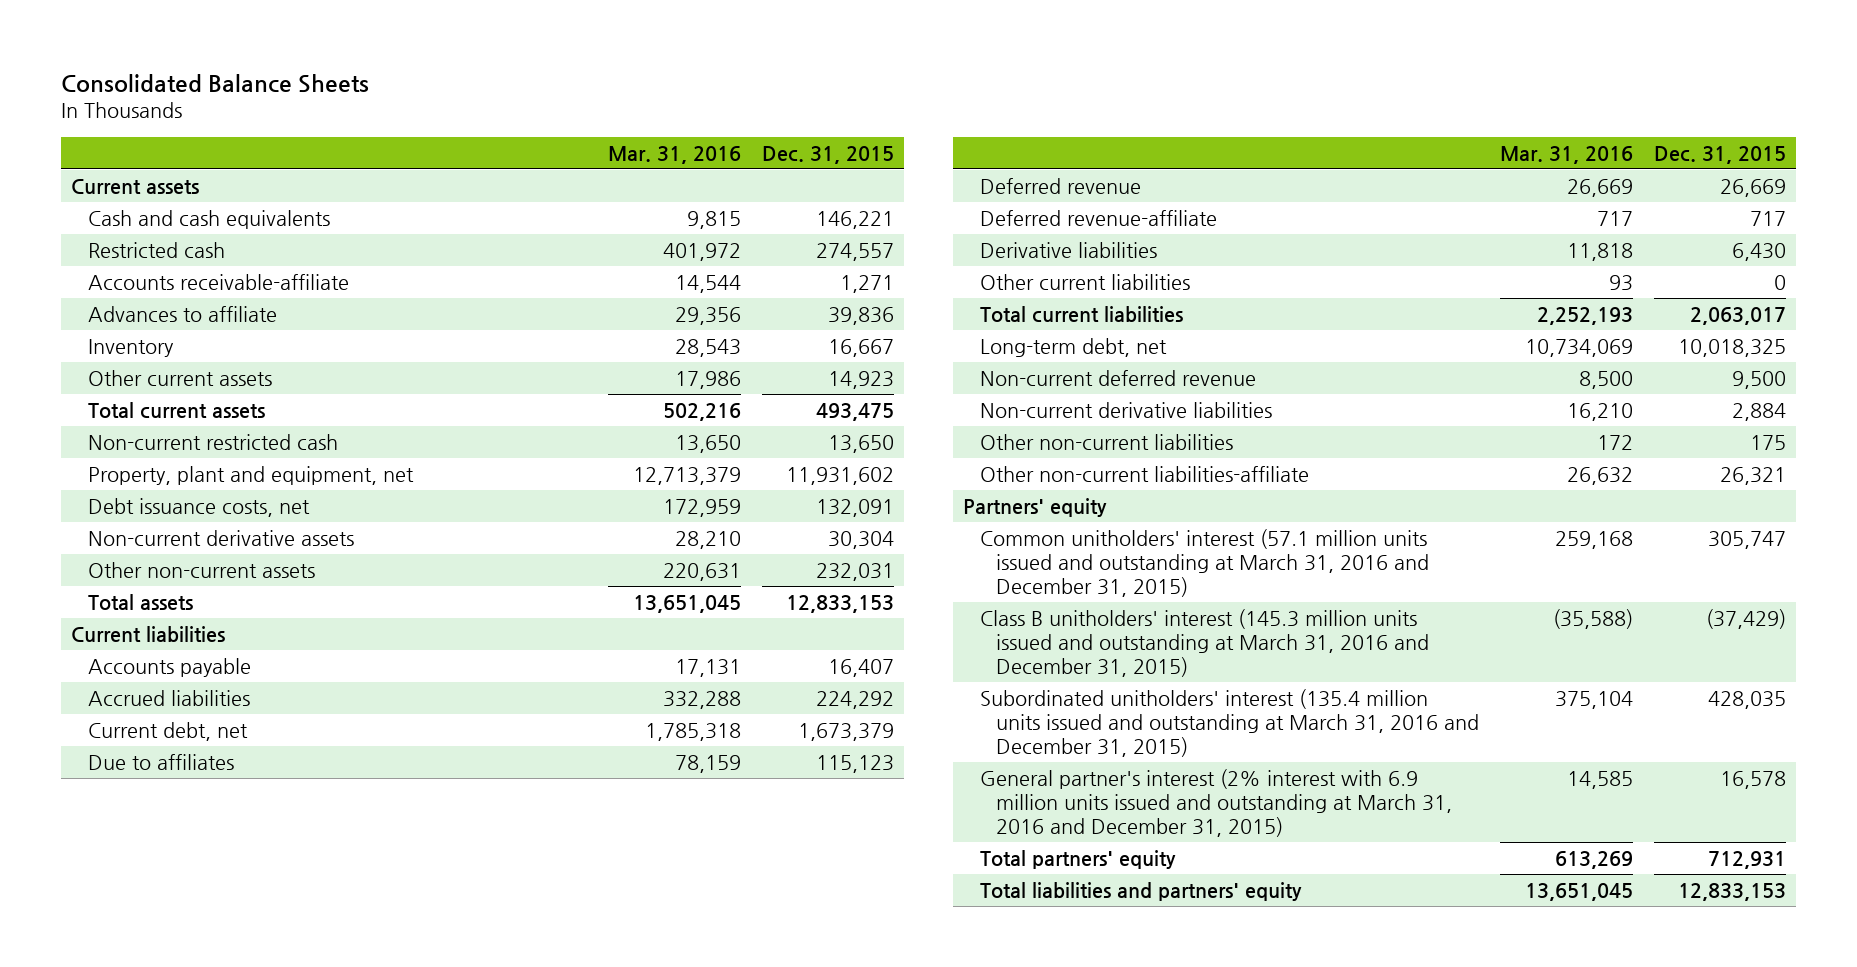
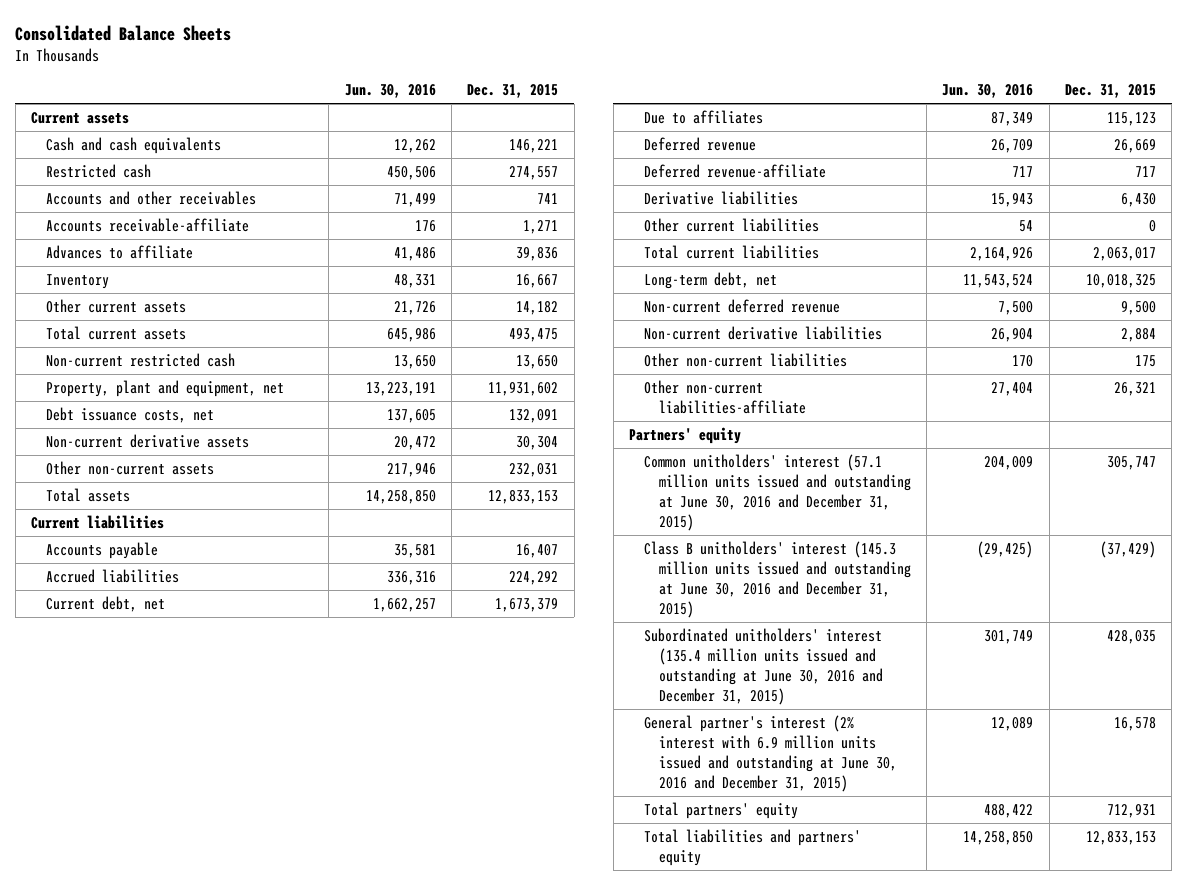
[607,145,741,164] Mar. 31, 2016 -> none
none -> [344,84,436,99] Jun. 30, 2016
none -> [46,190,257,205] Accounts and other receivables
[827,371,894,390] 14,923 -> [516,300,559,315] 14,182
[979,529,1430,597] Common unitholders' interest (57.1 million units issued and outstanding at March 31, 2016 and December 31, 2015) -> [643,453,911,531] Common unitholders' interest (57.1 million units issued and outstanding at June 30, 2016 and December 31, 2015)
[979,609,1430,677] Class B unitholders' interest (145.3 million units issued and outstanding at March 31, 2016 and December 31, 2015) -> [643,540,911,618] Class B unitholders' interest (145.3 million units issued and outstanding at June 30, 2016 and December 31, 2015)
[979,689,1480,757] Subordinated unitholders' interest (135.4 million units issued and outstanding at March 31, 2016 and December 31, 2015) -> [643,627,883,705] Subordinated unitholders' interest (135.4 million units issued and outstanding at June 30, 2016 and December 31, 2015)
[979,769,1453,837] General partner's interest (2% interest with 6.9 million units issued and outstanding at March 31, 2016 and December 31, 2015) -> [643,714,897,792] General partner's interest (2% interest with 6.9 million units issued and outstanding at June 30, 2016 and December 31, 2015)

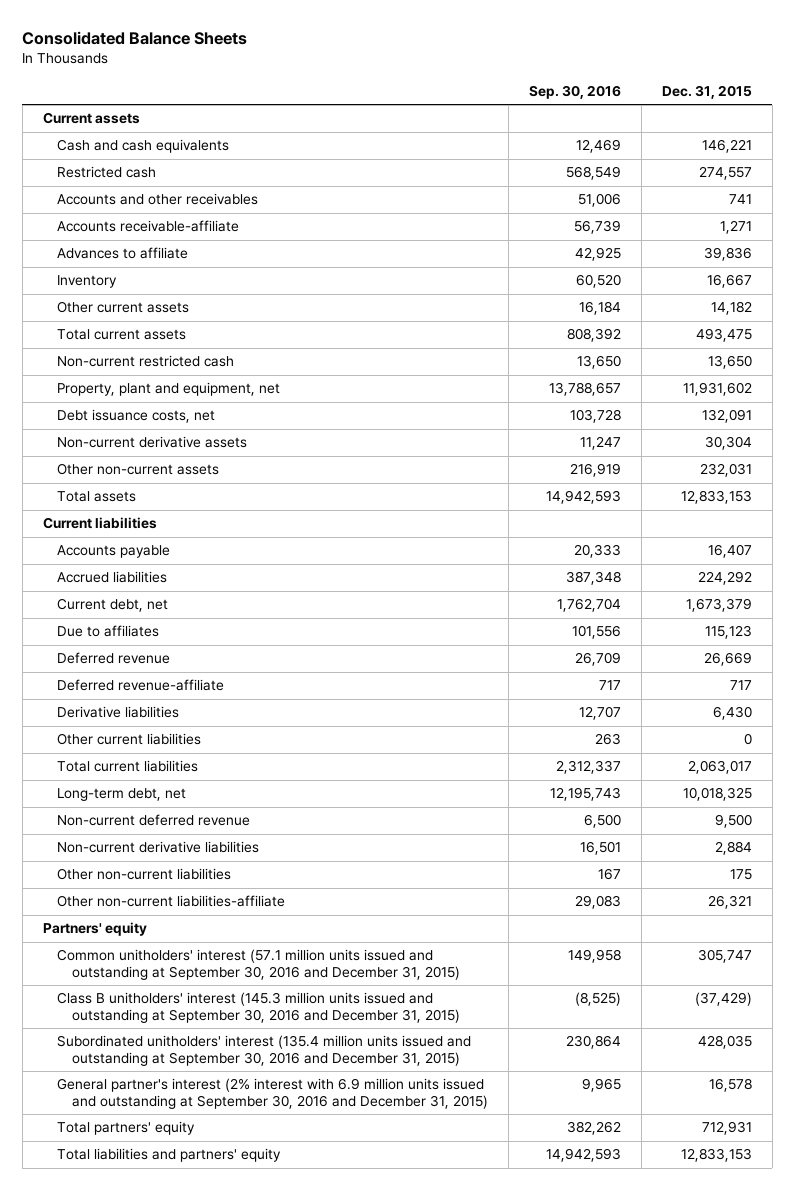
[344,84,436,99] Jun. 30, 2016 -> none
none -> [528,84,621,99] Sep. 30, 2016
[643,453,911,531] Common unitholders' interest (57.1 million units issued and outstanding at June 30, 2016 and December 31, 2015) -> [57,949,460,980] Common unitholders' interest (57.1 million units issued and outstanding at September 30, 2016 and December 31, 2015)
[643,540,911,618] Class B unitholders' interest (145.3 million units issued and outstanding at June 30, 2016 and December 31, 2015) -> [57,992,460,1023] Class B unitholders' interest (145.3 million units issued and outstanding at September 30, 2016 and December 31, 2015)
[643,627,883,705] Subordinated unitholders' interest (135.4 million units issued and outstanding at June 30, 2016 and December 31, 2015) -> [57,1035,472,1066] Subordinated unitholders' interest (135.4 million units issued and outstanding at September 30, 2016 and December 31, 2015)
[643,714,897,792] General partner's interest (2% interest with 6.9 million units issued and outstanding at June 30, 2016 and December 31, 2015) -> [57,1078,488,1109] General partner's interest (2% interest with 6.9 million units issued and outstanding at September 30, 2016 and December 31, 2015)

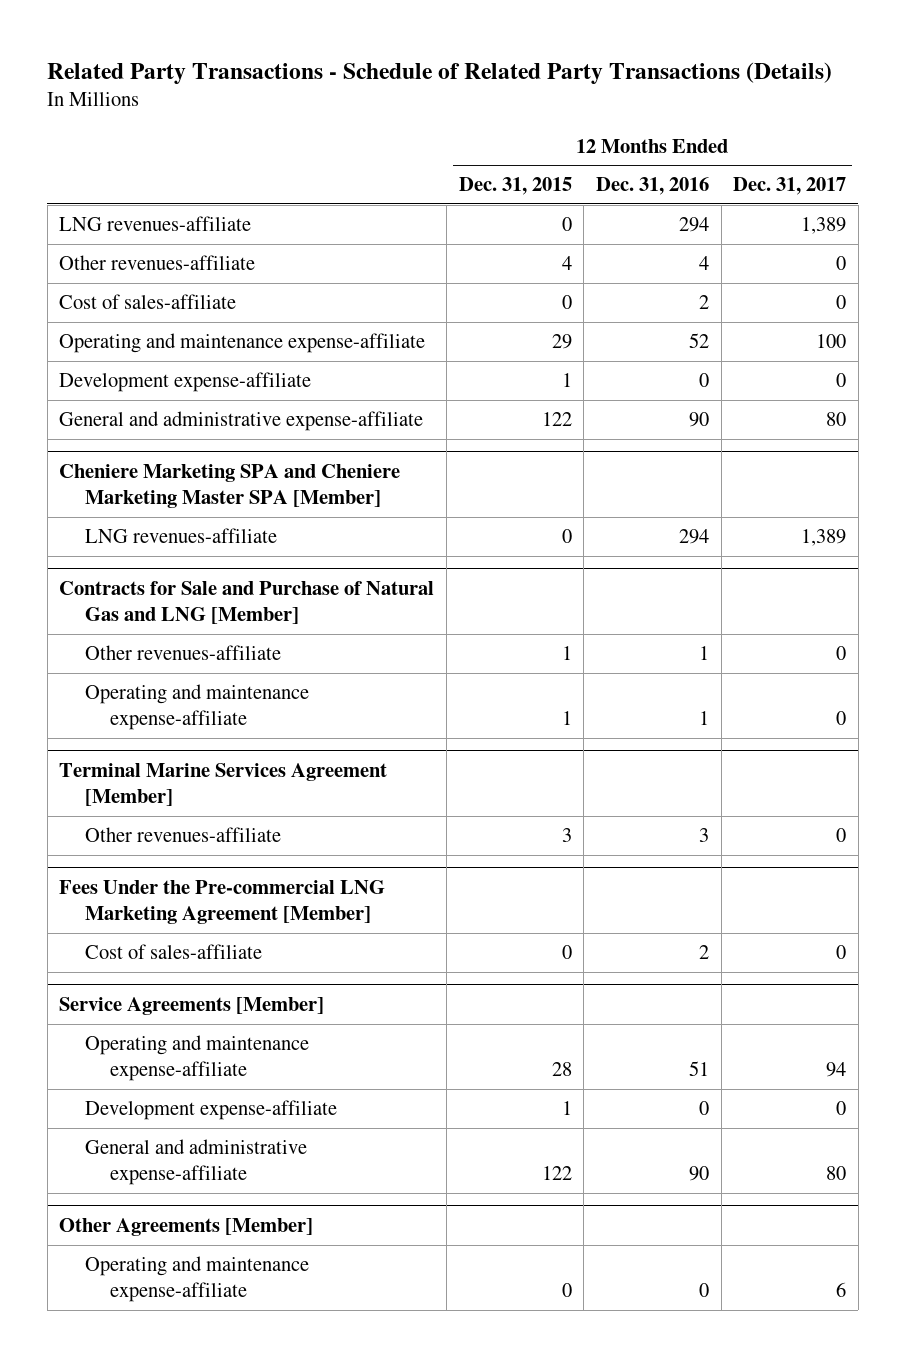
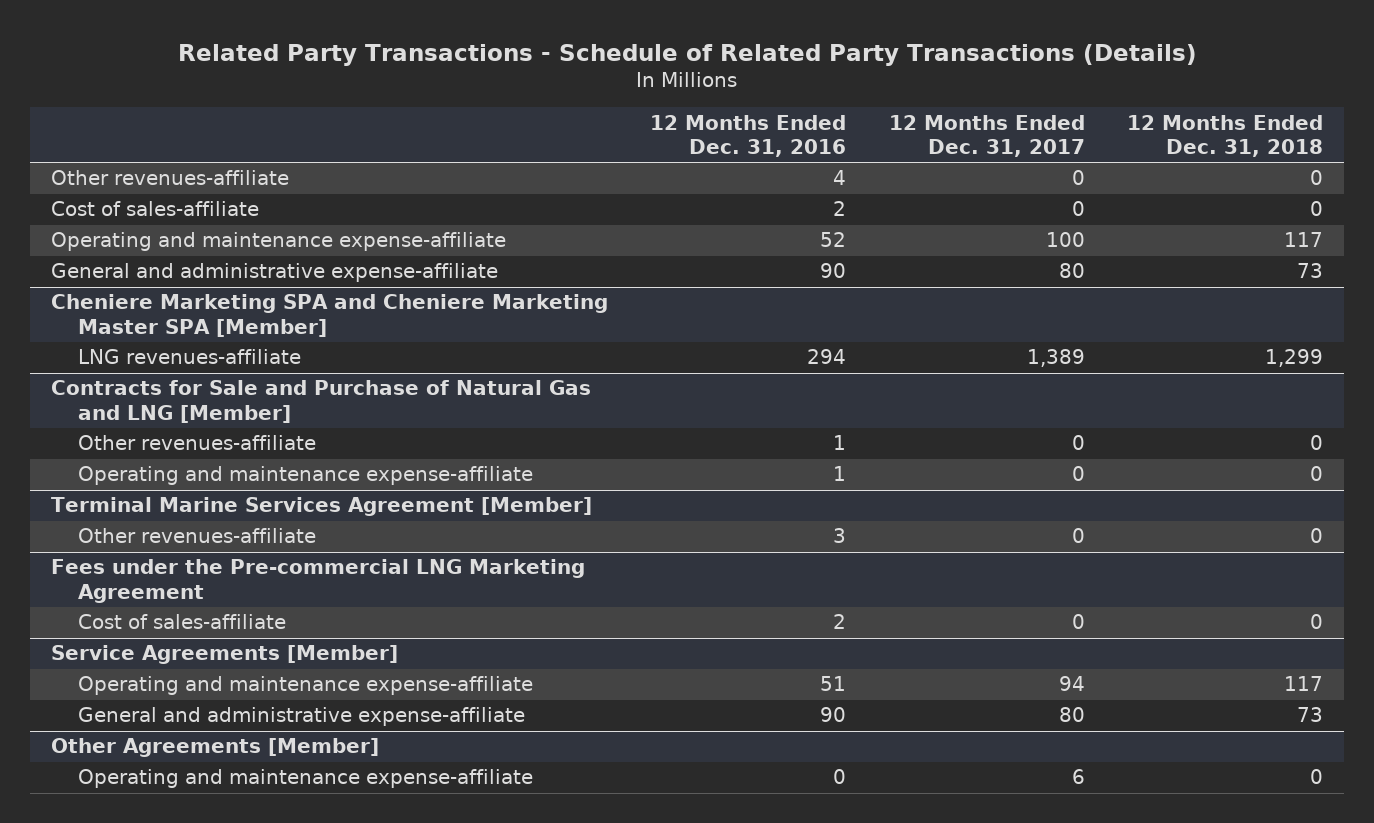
[458,177,572,196] Dec. 31, 2015 -> none
none -> [1126,114,1323,158] 12 Months Ended Dec. 31, 2018
[59,215,252,231] LNG revenues-affiliate -> none
[59,371,312,392] Development expense-affiliate -> none
[59,879,386,924] Fees Under the Pre-commercial LNG Marketing Agreement [Member] -> [50,559,585,603] Fees under the Pre-commercial LNG Marketing Agreement
[84,1099,337,1120] Development expense-affiliate -> none

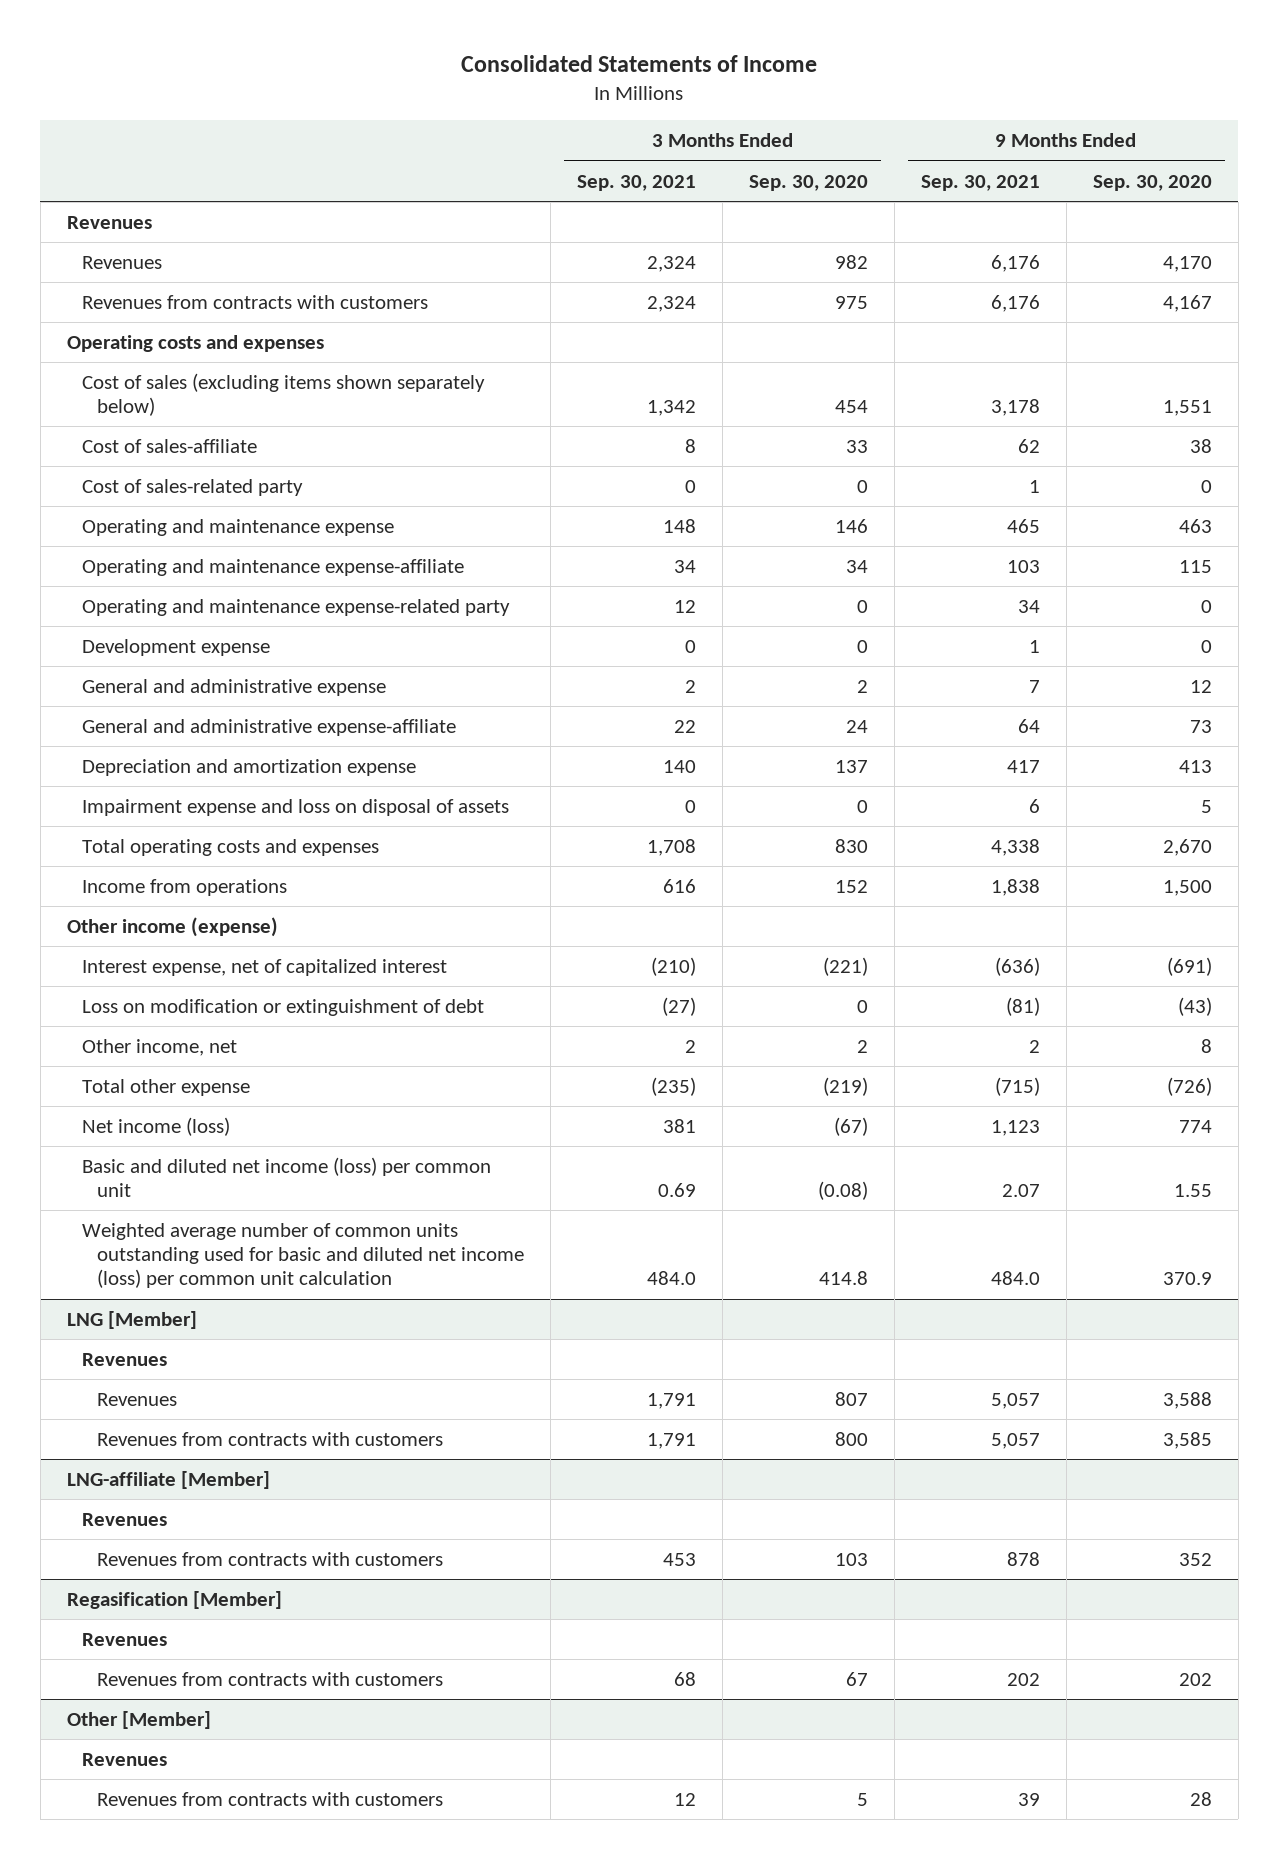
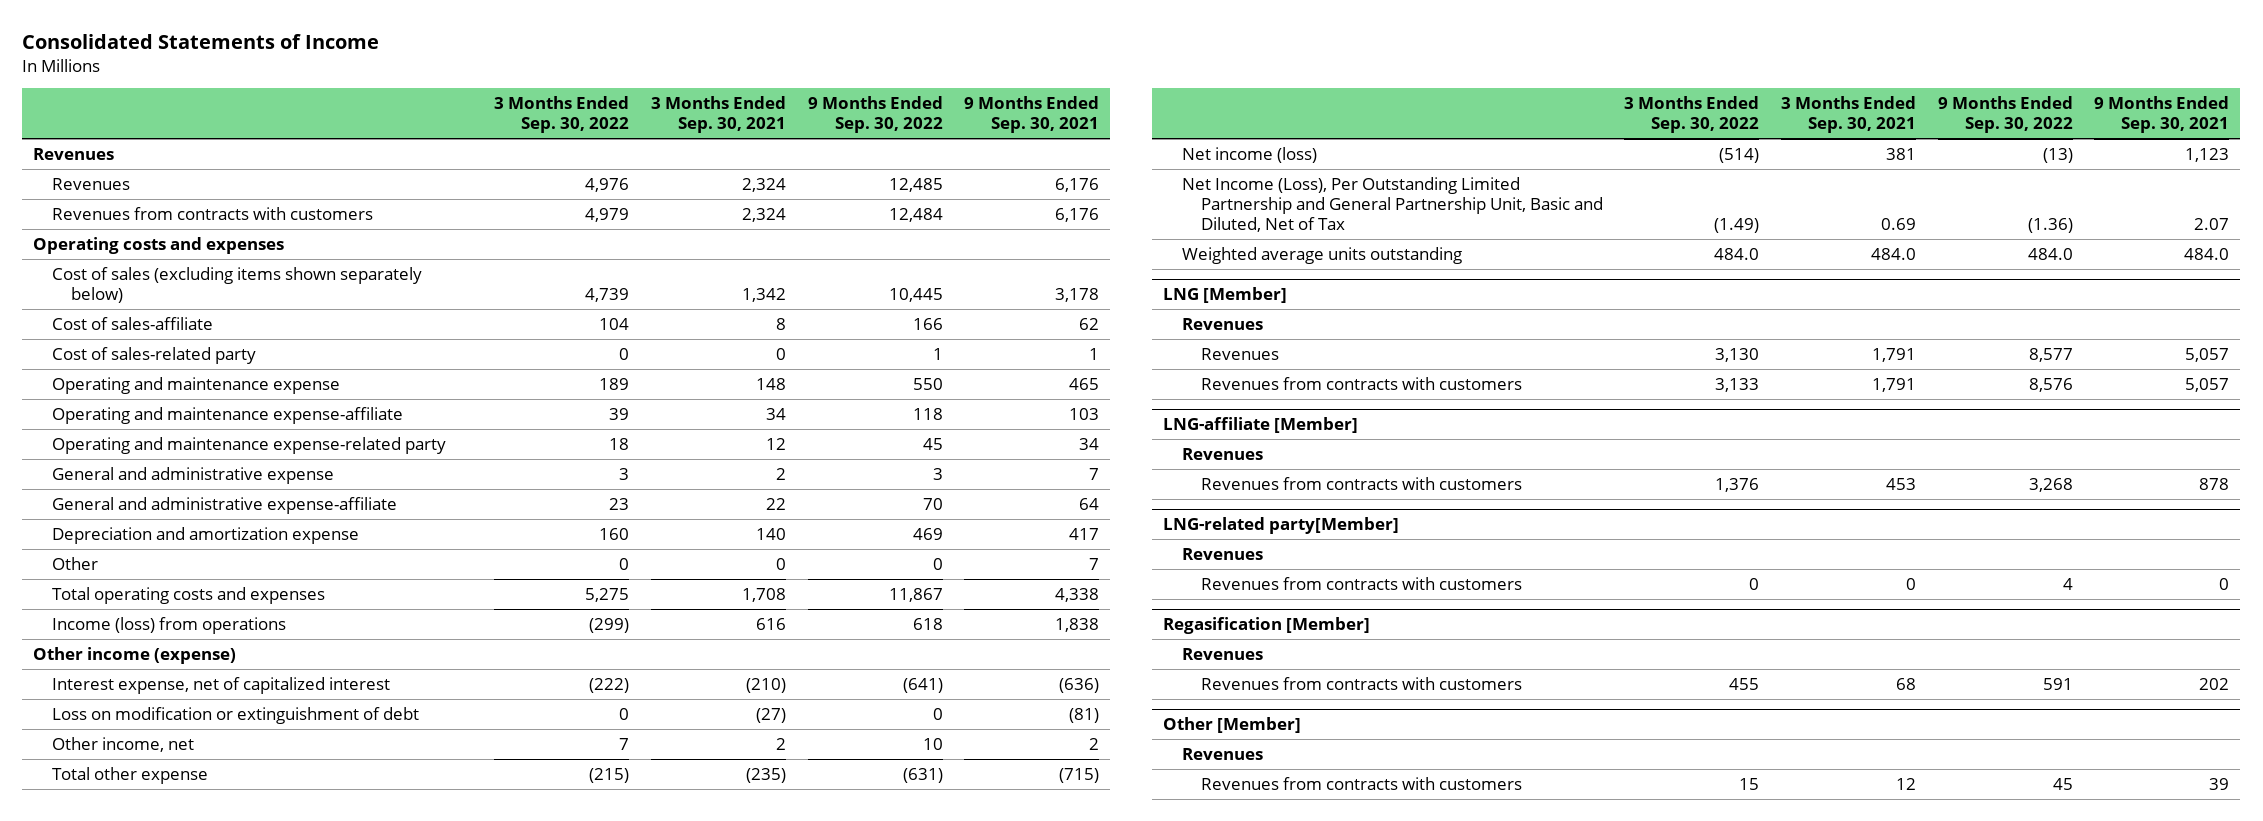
[749,174,869,191] Sep. 30, 2020 -> none
[1092,174,1212,191] Sep. 30, 2020 -> none
none -> [494,96,630,134] 3 Months Ended Sep. 30, 2022
none -> [807,96,943,134] 9 Months Ended Sep. 30, 2022
[82,638,271,656] Development expense -> none
[82,798,510,816] Impairment expense and loss on disposal of assets -> none
none -> [51,556,98,570] Other
[82,878,288,896] Income from operations -> [51,616,286,634] Income (loss) from operations
[82,1156,492,1197] Basic and diluted net income (loss) per common unit -> [1181,176,1603,233] Net Income (Loss), Per Outstanding Limited Partnership and General Partnership Unit, Basic and Diluted, Net of Tax
[82,1222,525,1289] Weighted average number of common units outstanding used for basic and diluted net income (loss) per common unit calculation -> [1181,246,1462,264] Weighted average units outstanding
none -> [1163,516,1400,534] LNG-related party[Member]
none -> [1181,547,1263,560] Revenues
none -> [1200,576,1522,590] Revenues from contracts with customers

